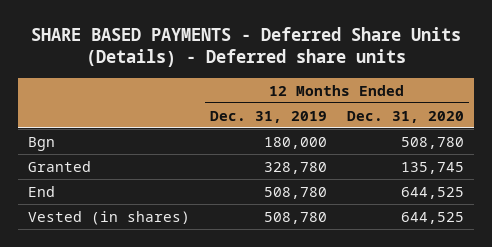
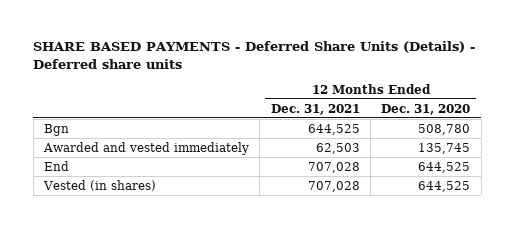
[209,110,327,123] Dec. 31, 2019 -> none
none -> [270,103,360,115] Dec. 31, 2021
[27,160,91,172] Granted -> [43,141,250,155] Awarded and vested immediately

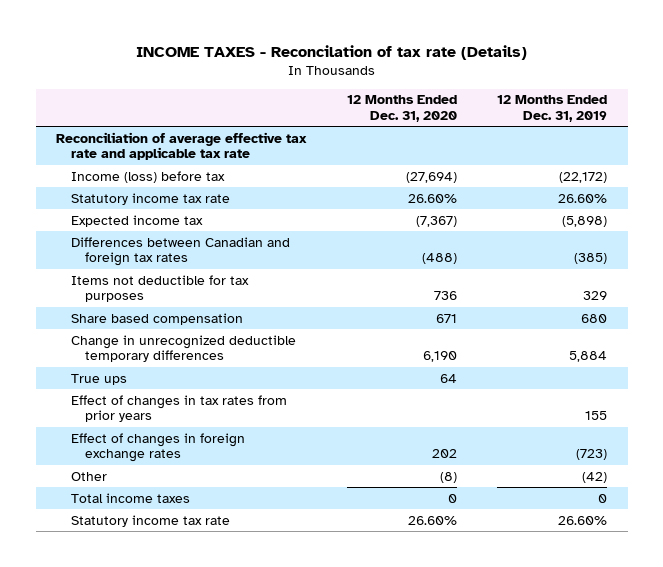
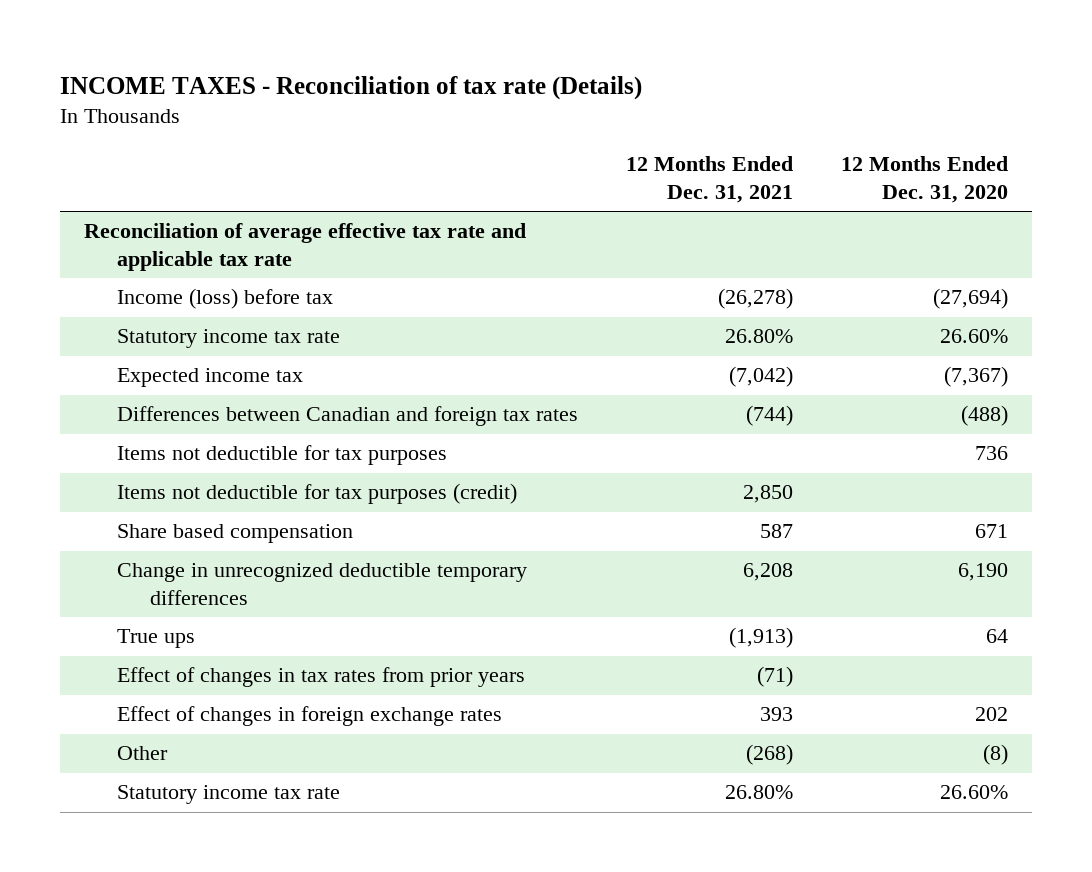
[135,44,527,60] INCOME TAXES - Reconcilation of tax rate (Details) -> [59,75,642,100] INCOME TAXES - Reconciliation of tax rate (Details)
[497,95,608,122] 12 Months Ended Dec. 31, 2019 -> none
none -> [625,156,793,204] 12 Months Ended Dec. 31, 2021
none -> [116,483,517,505] Items not deductible for tax purposes (credit)
[70,492,190,503] Total income taxes -> none

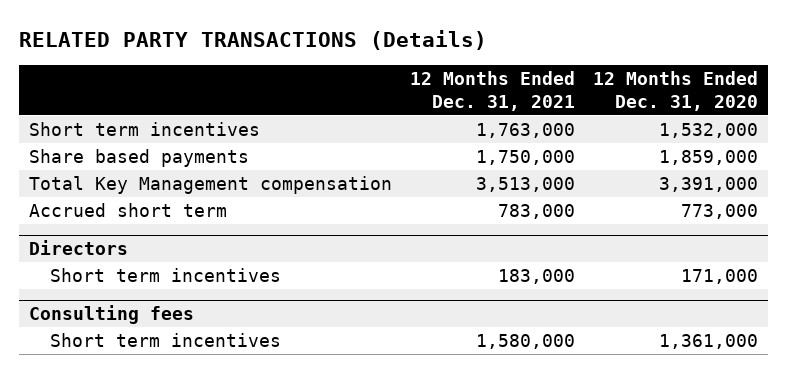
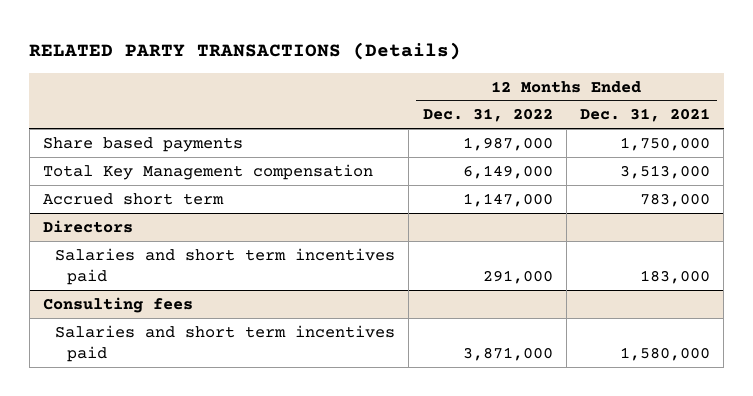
[593,71,759,111] 12 Months Ended Dec. 31, 2020 -> none
none -> [422,108,553,123] Dec. 31, 2022
[28,122,260,137] Short term incentives -> none
[50,268,282,283] Short term incentives -> [55,247,396,286] Salaries and short term incentives paid
[50,333,282,348] Short term incentives -> [55,324,396,363] Salaries and short term incentives paid

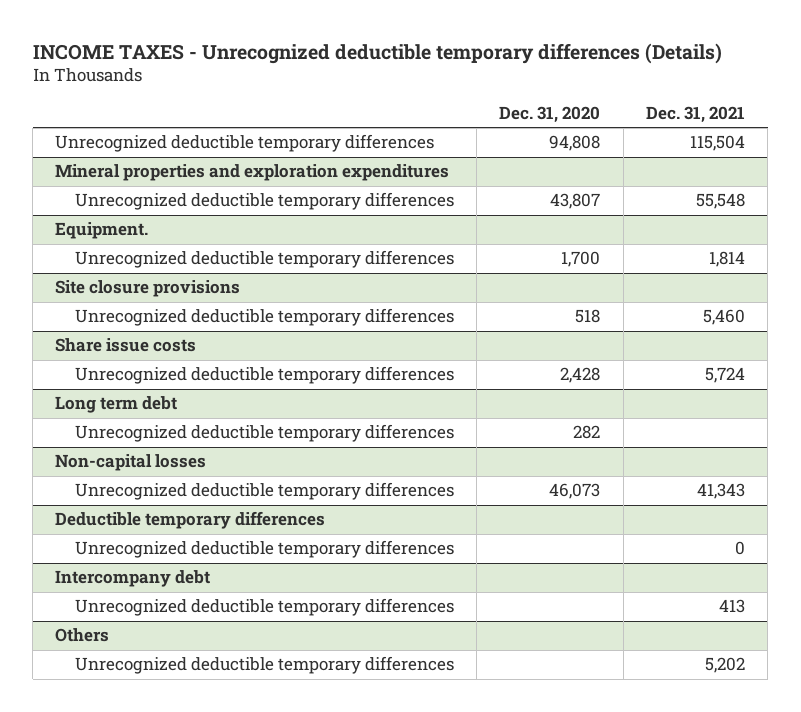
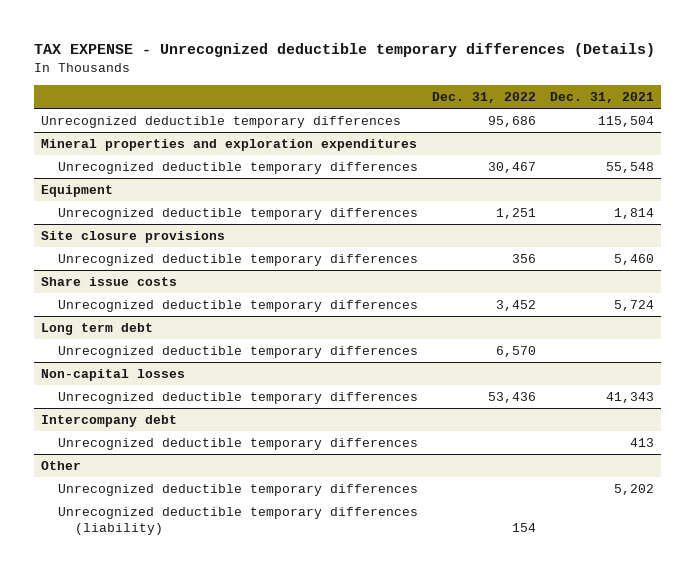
[32,42,722,64] INCOME TAXES - Unrecognized deductible temporary differences (Details) -> [34,43,656,58] TAX EXPENSE - Unrecognized deductible temporary differences (Details)
[499,105,601,123] Dec. 31, 2020 -> none
none -> [432,91,537,103] Dec. 31, 2022
[55,222,149,240] Equipment. -> [41,184,114,197] Equipment
[55,511,326,530] Deductible temporary differences -> none
[74,540,454,559] Unrecognized deductible temporary differences -> none
[55,628,110,643] Others -> [41,460,82,470] Other
none -> [58,506,419,536] Unrecognized deductible temporary differences (liability)

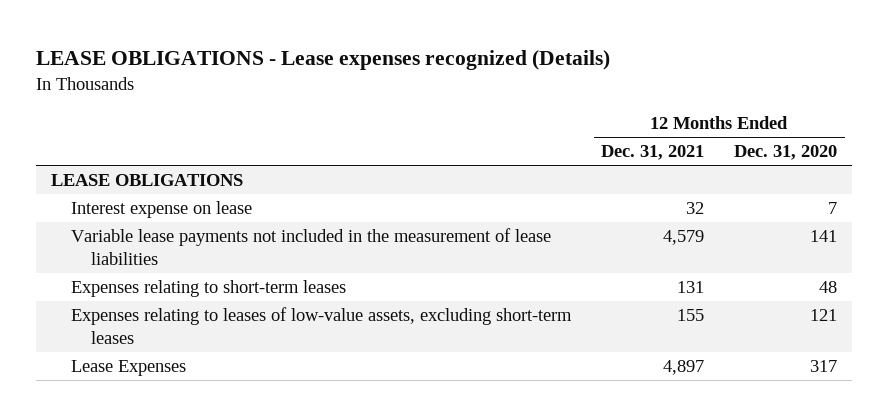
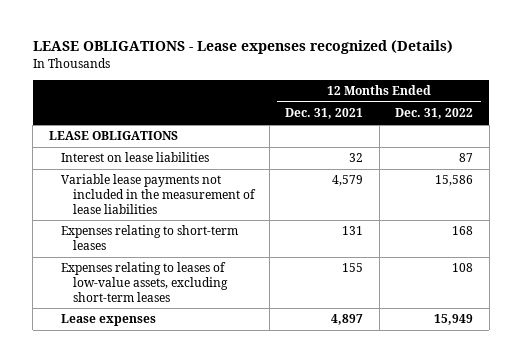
[734,145,838,161] Dec. 31, 2020 -> none
none -> [395,108,474,120] Dec. 31, 2022
[70,201,252,219] Interest expense on lease -> [60,152,209,163] Interest on lease liabilities
[70,360,186,377] Lease Expenses -> [60,314,156,327] Lease expenses

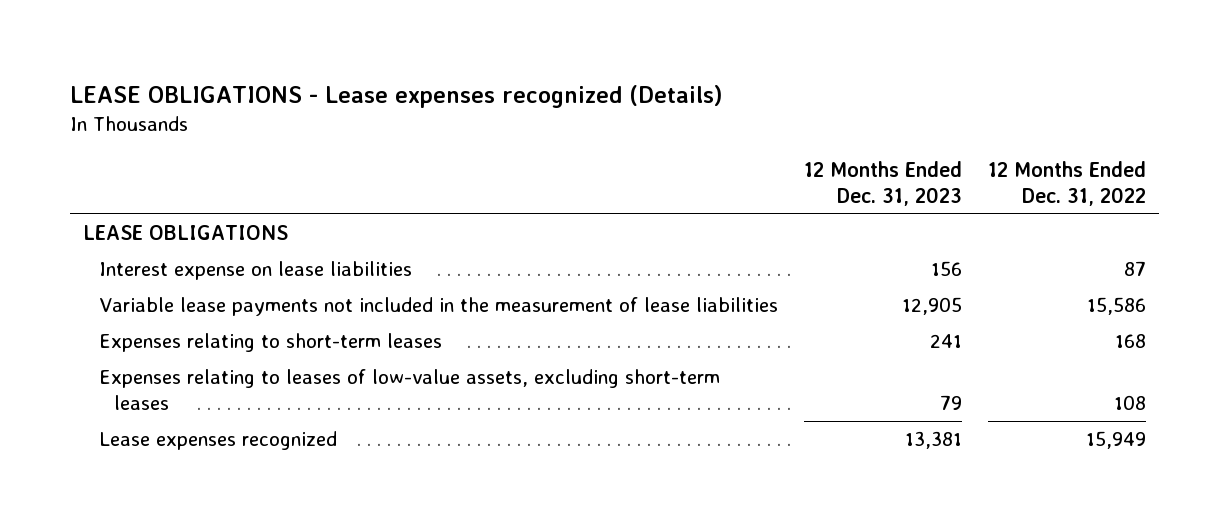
[285,108,364,120] Dec. 31, 2021 -> none
none -> [803,161,962,207] 12 Months Ended Dec. 31, 2023
[60,152,209,163] Interest on lease liabilities -> [98,261,412,281] Interest expense on lease liabilities
[60,314,156,327] Lease expenses -> [98,431,337,451] Lease expenses recognized

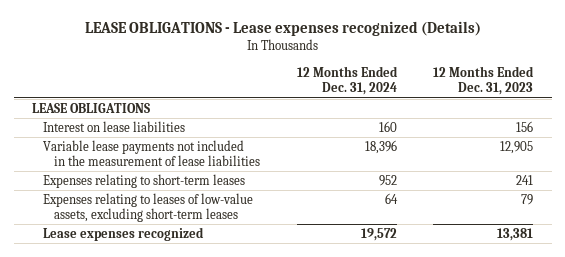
[988,161,1147,207] 12 Months Ended Dec. 31, 2022 -> none
none -> [296,66,398,96] 12 Months Ended Dec. 31, 2024
[98,261,412,281] Interest expense on lease liabilities -> [42,121,185,133] Interest on lease liabilities

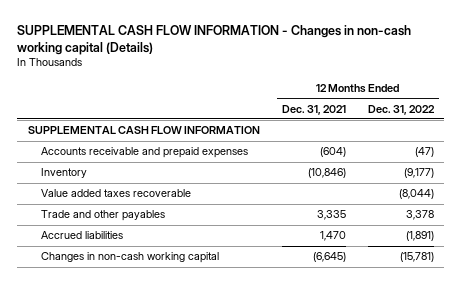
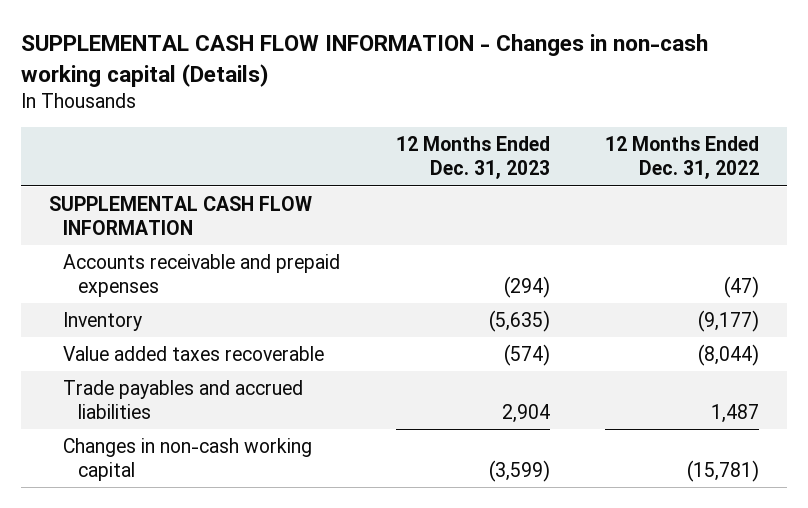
[281,104,346,115] Dec. 31, 2021 -> none
none -> [395,136,550,180] 12 Months Ended Dec. 31, 2023
[41,231,124,240] Accrued liabilities -> none
[41,210,166,222] Trade and other payables -> [63,380,304,420] Trade payables and accrued liabilities
[405,210,434,221] 3,378 -> [711,404,760,424] 1,487

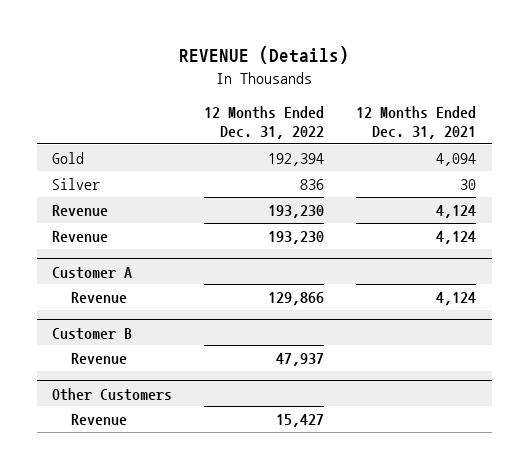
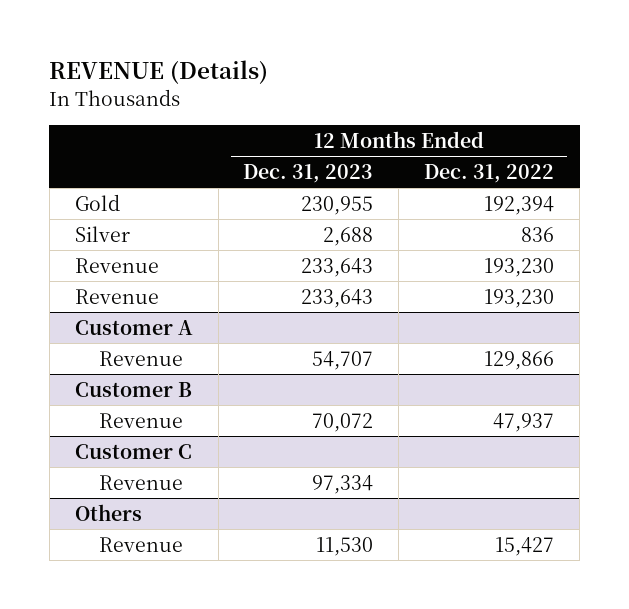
[355,106,476,140] 12 Months Ended Dec. 31, 2021 -> none
none -> [243,163,374,183] Dec. 31, 2023
none -> [74,443,192,459] Customer C
none -> [99,474,184,490] Revenue
[52,387,173,401] Other Customers -> [74,503,142,521] Others

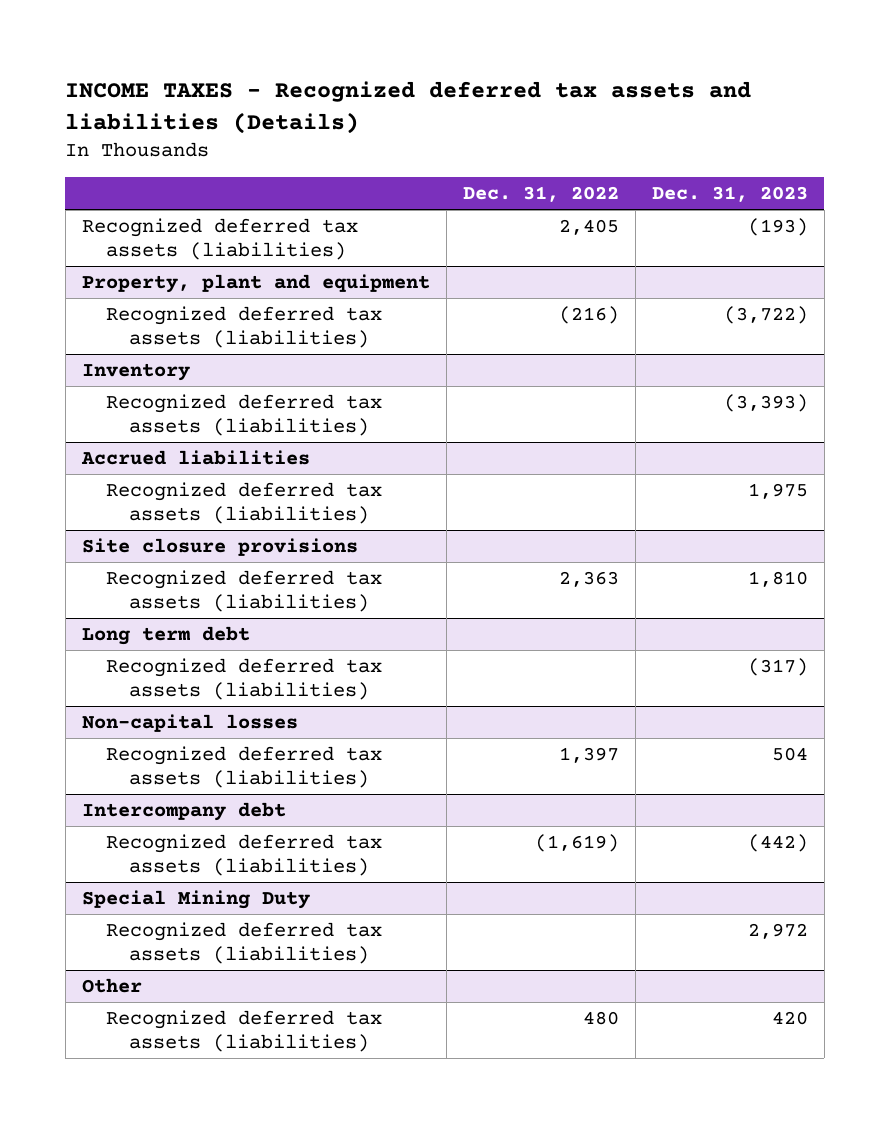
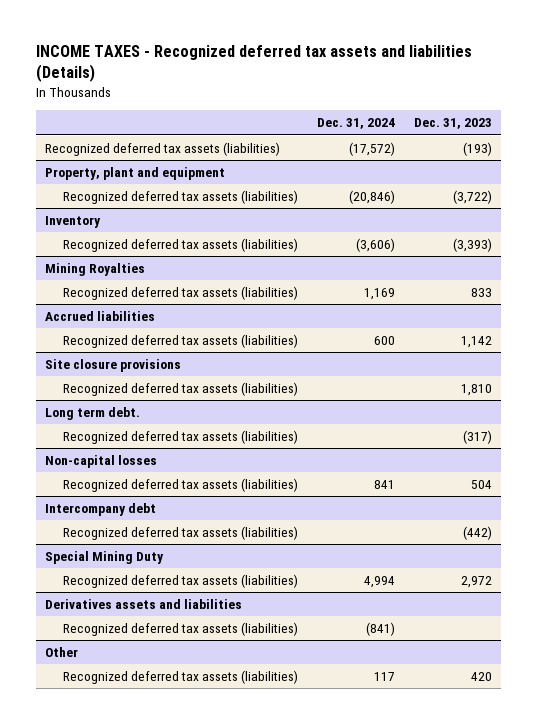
[462,185,619,202] Dec. 31, 2022 -> none
none -> [316,118,395,130] Dec. 31, 2024
none -> [45,263,146,277] Mining Royalties
none -> [62,286,298,301] Recognized deferred tax assets (liabilities)
[747,483,808,500] 1,975 -> [460,336,492,349] 1,142
[81,626,250,646] Long term debt -> [45,407,141,421] Long term debt.
none -> [45,599,243,610] Derivatives assets and liabilities
none -> [62,622,298,637] Recognized deferred tax assets (liabilities)

